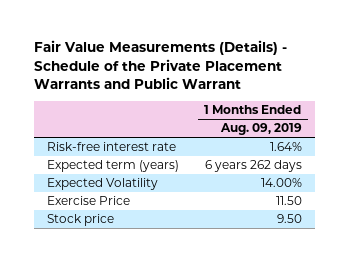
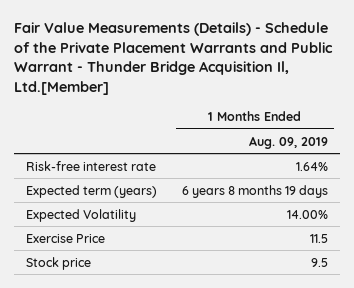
[33,40,287,90] Fair Value Measurements (Details) - Schedule of the Private Placement Warrants and Public Warrant -> [13,22,333,95] Fair Value Measurements (Details) - Schedule of the Private Placement Warrants and Public Warrant - Thunder Bridge Acquisition Il, Ltd.[Member]
[204,160,302,173] 6 years 262 days -> [181,184,328,198] 6 years 8 months 19 days
[275,196,302,206] 11.50 -> [309,233,328,243] 11.5
[276,214,302,224] 9.50 -> [310,257,328,267] 9.5

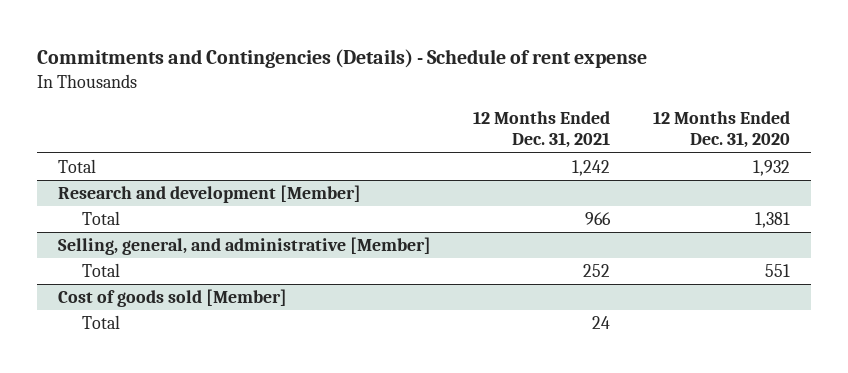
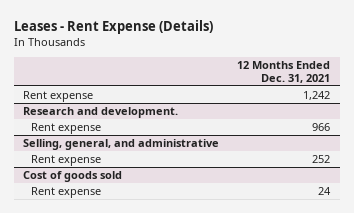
[36,48,647,68] Commitments and Contingencies (Details) - Schedule of rent expense -> [13,20,213,35] Leases - Rent Expense (Details)
[652,111,790,149] 12 Months Ended Dec. 31, 2020 -> none
[58,158,97,173] Total -> [23,90,94,102] Rent expense
[58,184,362,203] Research and development [Member] -> [23,106,179,118] Research and development.
[82,210,121,225] Total -> [31,122,102,134] Rent expense
[58,236,432,255] Selling, general, and administrative [Member] -> [23,138,220,150] Selling, general, and administrative
[82,262,121,277] Total -> [31,154,102,166] Rent expense
[58,288,288,307] Cost of goods sold [Member] -> [23,170,123,182] Cost of goods sold
[82,314,121,329] Total -> [31,186,102,198] Rent expense

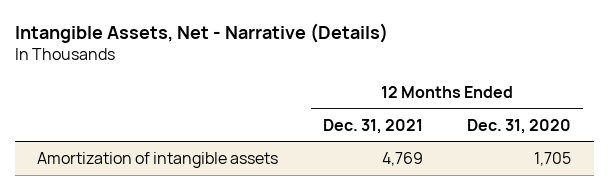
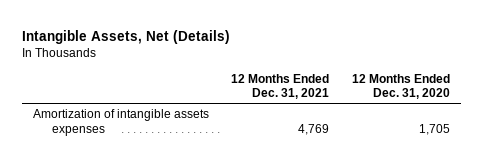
[14,23,388,44] Intangible Assets, Net - Narrative (Details) -> [22,29,231,44] Intangible Assets, Net (Details)
[36,152,278,169] Amortization of intangible assets -> [33,108,210,136] Amortization of intangible assets expenses

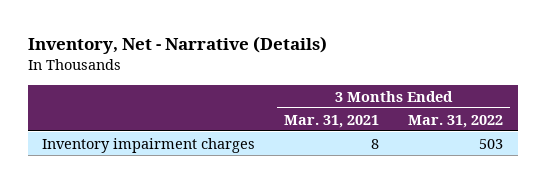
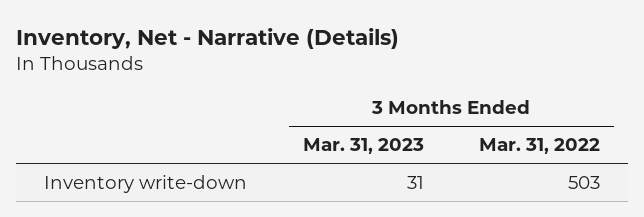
[284,114,380,128] Mar. 31, 2021 -> none
none -> [302,138,424,155] Mar. 31, 2023
[42,137,256,153] Inventory impairment charges -> [43,175,247,194] Inventory write-down

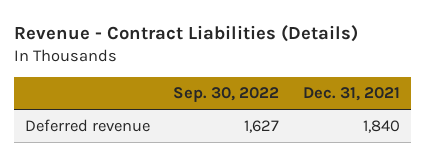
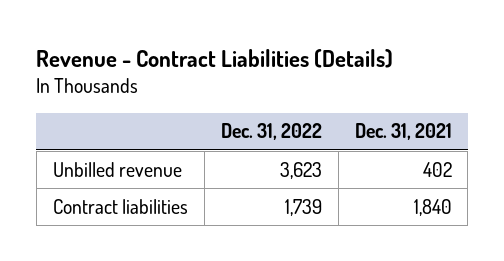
[173,87,280,103] Sep. 30, 2022 -> none
none -> [220,123,322,141] Dec. 31, 2022
none -> [52,161,182,177] Unbilled revenue
[25,118,151,132] Deferred revenue -> [52,198,188,214] Contract liabilities

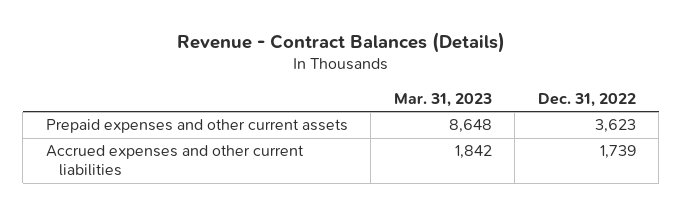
[36,48,394,68] Revenue - Contract Liabilities (Details) -> [176,31,505,53] Revenue - Contract Balances (Details)
[354,123,452,141] Dec. 31, 2021 -> none
none -> [393,92,492,107] Mar. 31, 2023
[52,161,182,177] Unbilled revenue -> [45,119,348,134] Prepaid expenses and other current assets
[52,198,188,214] Contract liabilities -> [45,145,304,177] Accrued expenses and other current liabilities

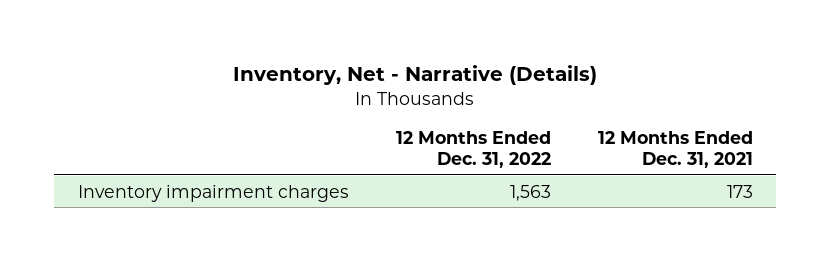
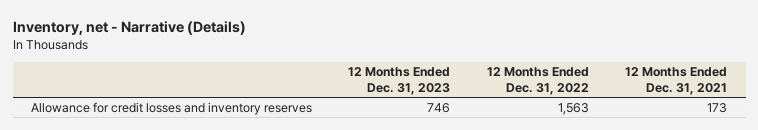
[233,65,598,86] Inventory, Net - Narrative (Details) -> [12,21,246,36] Inventory, net - Narrative (Details)
none -> [348,66,451,95] 12 Months Ended Dec. 31, 2023
[77,184,349,202] Inventory impairment charges -> [30,102,312,116] Allowance for credit losses and inventory reserves

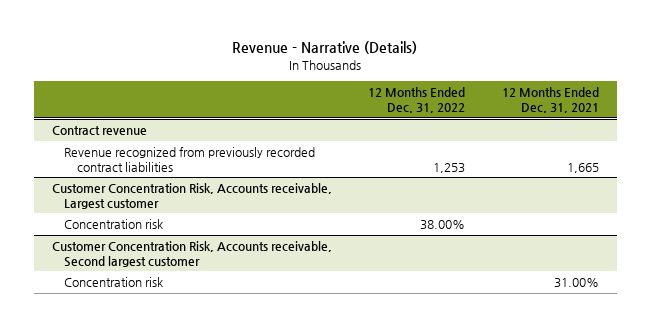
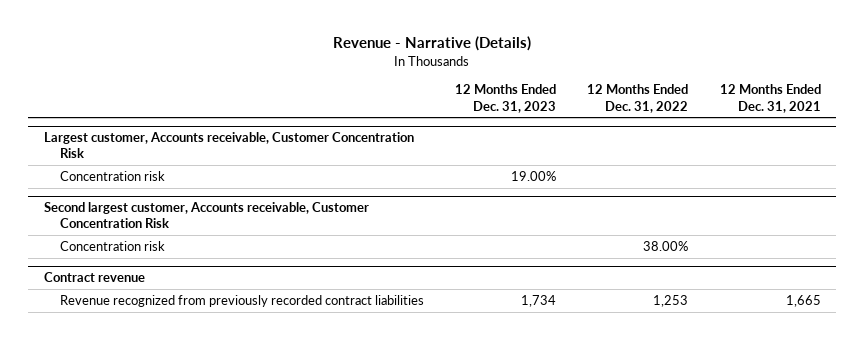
none -> [455,84,557,113] 12 Months Ended Dec. 31, 2023
none -> [43,132,414,159] Largest customer, Accounts receivable, Customer Concentration Risk
none -> [60,170,166,181] Concentration risk
none -> [43,202,369,229] Second largest customer, Accounts receivable, Customer Concentration Risk
none -> [60,240,166,251] Concentration risk
[51,183,332,209] Customer Concentration Risk, Accounts receivable, Largest customer -> none
[64,219,164,230] Concentration risk -> none
[51,241,332,267] Customer Concentration Risk, Accounts receivable, Second largest customer -> none
[64,277,164,288] Concentration risk -> none

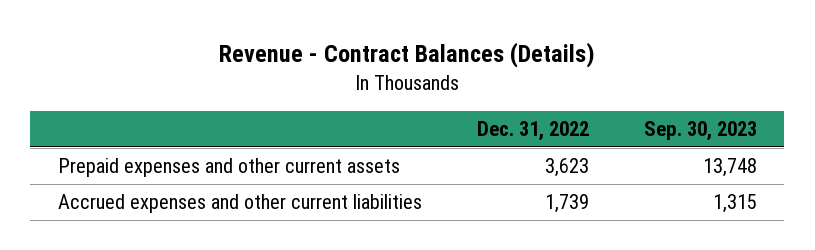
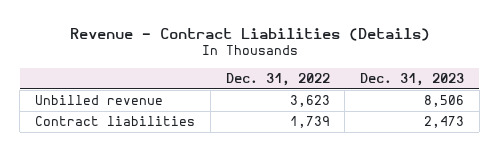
[219,42,596,69] Revenue - Contract Balances (Details) -> [69,27,430,41] Revenue - Contract Liabilities (Details)
[643,121,757,142] Sep. 30, 2023 -> none
none -> [360,73,465,87] Dec. 31, 2023
[57,158,400,178] Prepaid expenses and other current assets -> [34,95,163,106] Unbilled revenue
[57,194,422,214] Accrued expenses and other current liabilities -> [34,116,195,127] Contract liabilities

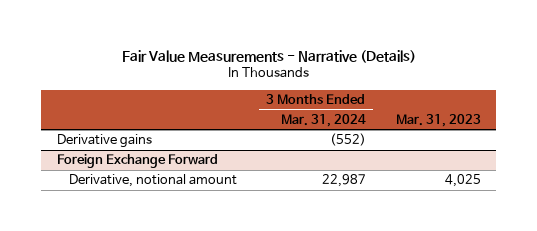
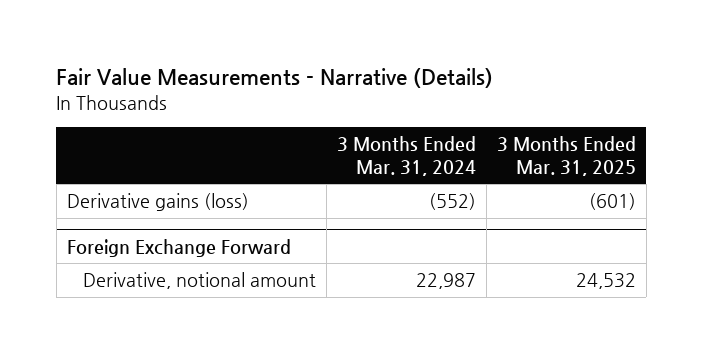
[395,113,481,127] Mar. 31, 2023 -> none
none -> [496,136,636,176] 3 Months Ended Mar. 31, 2025
[56,134,152,149] Derivative gains -> [66,193,249,212] Derivative gains (loss)

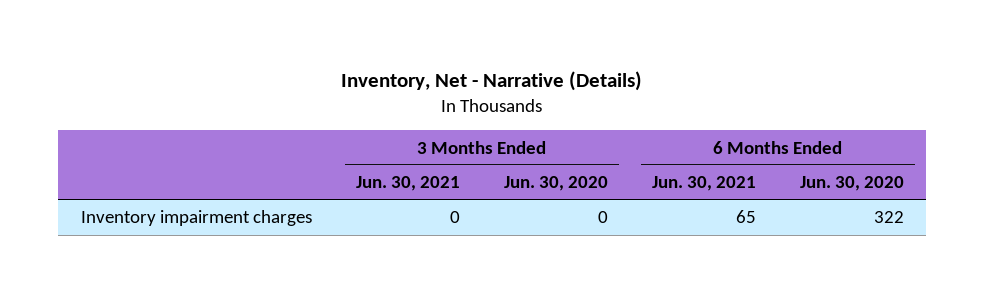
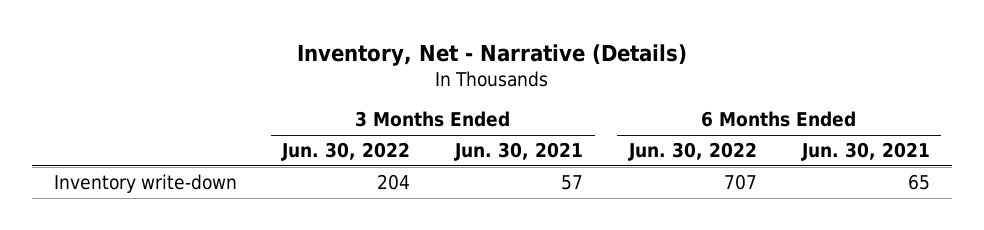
[503,176,608,192] Jun. 30, 2020 -> none
[800,176,905,192] Jun. 30, 2020 -> none
none -> [281,142,411,162] Jun. 30, 2022
none -> [627,142,757,162] Jun. 30, 2022
[80,210,312,227] Inventory impairment charges -> [54,174,238,194] Inventory write-down
[449,211,460,224] 0 -> [561,175,584,191] 57

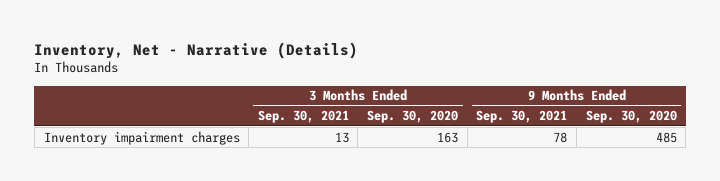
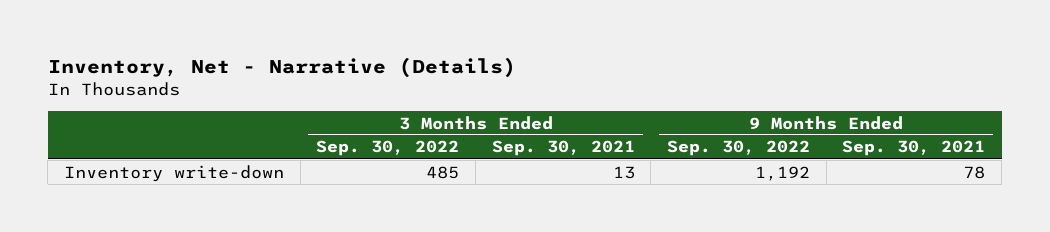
[367,110,459,124] Sep. 30, 2020 -> none
[585,110,677,124] Sep. 30, 2020 -> none
none -> [316,140,460,157] Sep. 30, 2022
none -> [667,140,811,157] Sep. 30, 2022
[43,130,240,145] Inventory impairment charges -> [64,164,285,182] Inventory write-down

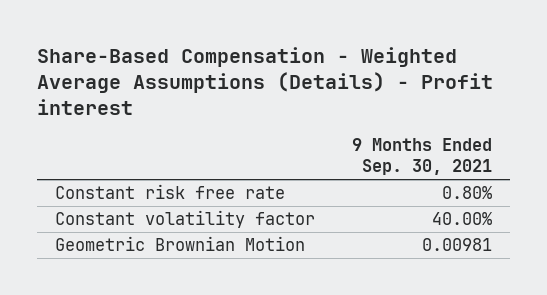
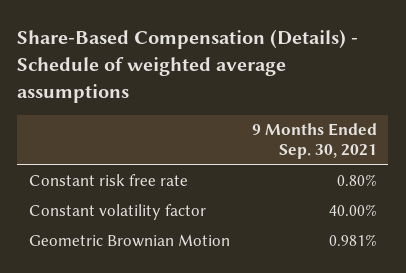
[36,46,493,116] Share-Based Compensation - Weighted Average Assumptions (Details) - Profit interest -> [17,29,359,103] Share-Based Compensation (Details) - Schedule of weighted average assumptions
[421,238,492,252] 0.00981 -> [329,234,378,247] 0.981%

